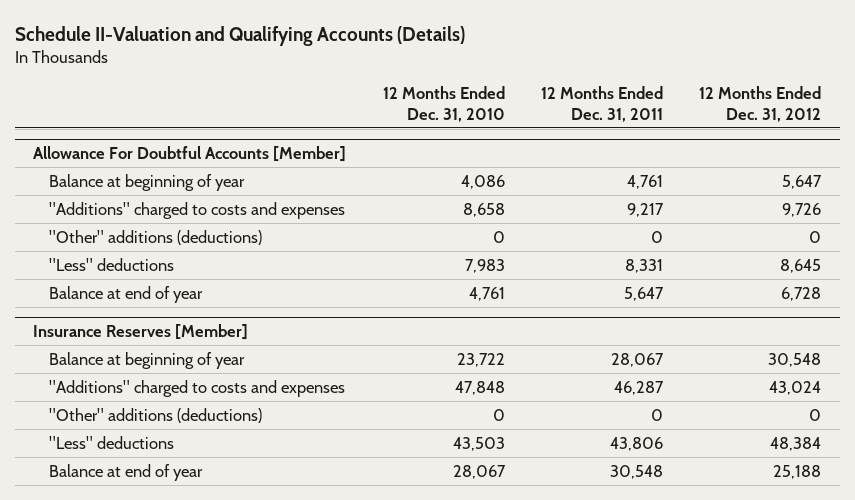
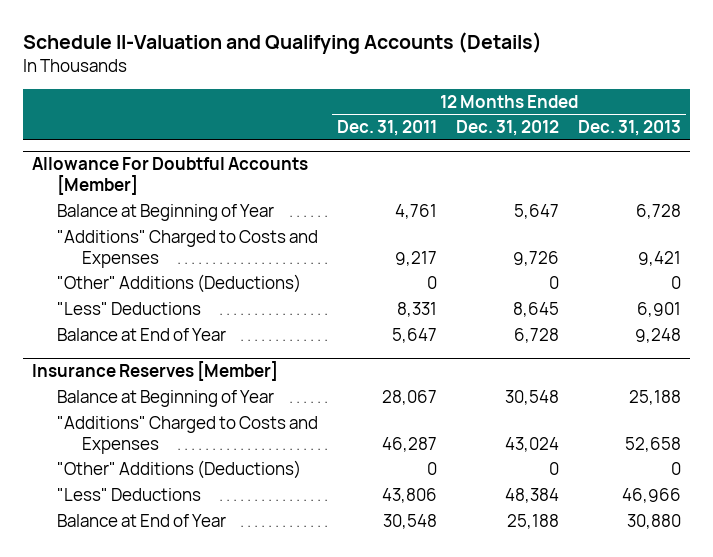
[382,86,505,122] 12 Months Ended Dec. 31, 2010 -> none
none -> [577,120,681,137] Dec. 31, 2013
[49,173,246,191] Balance at beginning of year -> [57,203,275,221] Balance at Beginning of Year
[49,201,346,219] "Additions" charged to costs and expenses -> [57,229,319,268] "Additions" Charged to Costs and Expenses
[49,229,263,245] "Other" additions (deductions) -> [57,273,302,293] "Other" Additions (Deductions)
[49,257,175,271] "Less" deductions -> [57,301,202,315] "Less" Deductions
[49,285,204,303] Balance at end of year -> [57,327,227,341] Balance at End of Year
[49,351,246,369] Balance at beginning of year -> [57,389,275,407] Balance at Beginning of Year
[49,379,346,397] "Additions" charged to costs and expenses -> [57,415,319,454] "Additions" Charged to Costs and Expenses
[49,407,263,423] "Other" additions (deductions) -> [57,459,302,479] "Other" Additions (Deductions)
[49,435,175,449] "Less" deductions -> [57,487,202,501] "Less" Deductions
[49,463,204,481] Balance at end of year -> [57,513,227,527] Balance at End of Year

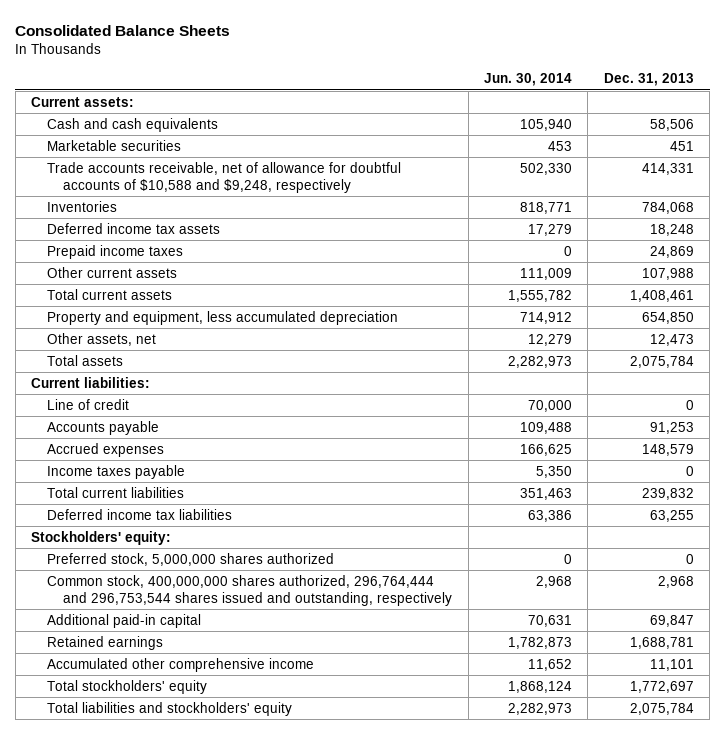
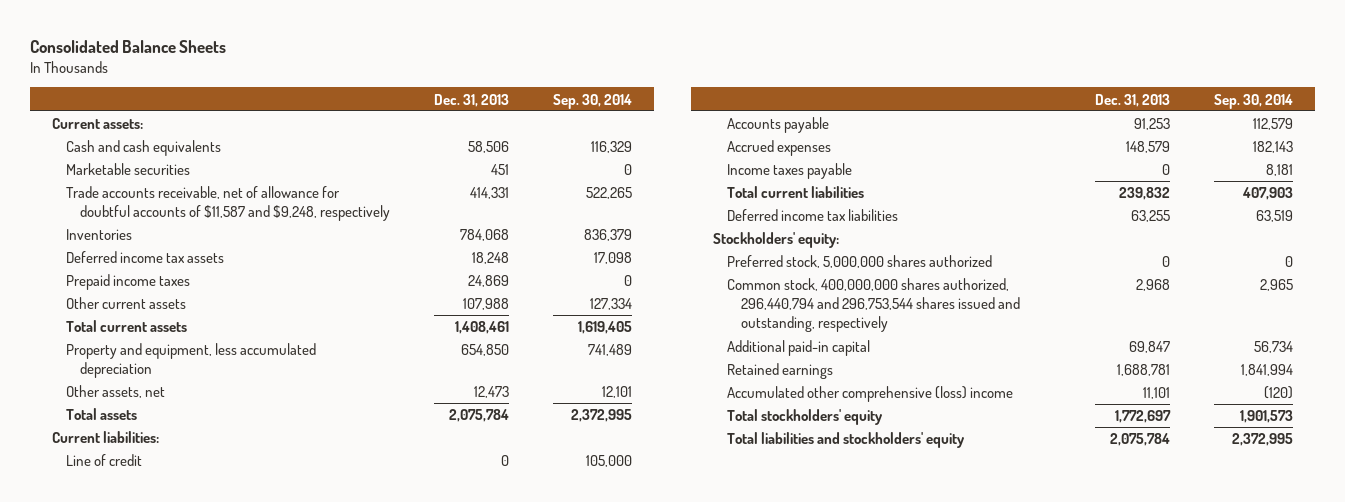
[484,73,573,87] Jun. 30, 2014 -> none
none -> [552,93,632,109] Sep. 30, 2014
[47,161,402,194] Trade accounts receivable, net of allowance for doubtful accounts of $10,588 and $9,248, respectively -> [65,186,390,222] Trade accounts receivable, net of allowance for doubtful accounts of $11,587 and $9,248, respectively
[47,574,453,607] Common stock, 400,000,000 shares authorized, 296,764,444 and 296,753,544 shares issued and outstanding, respectively -> [726,278,1021,333] Common stock, 400,000,000 shares authorized, 296,440,794 and 296,753,544 shares issued and outstanding, respectively
[47,657,315,672] Accumulated other comprehensive income -> [726,386,1013,403] Accumulated other comprehensive (loss) income

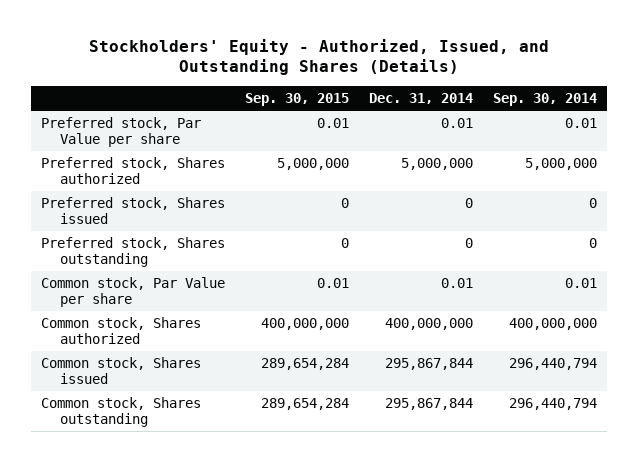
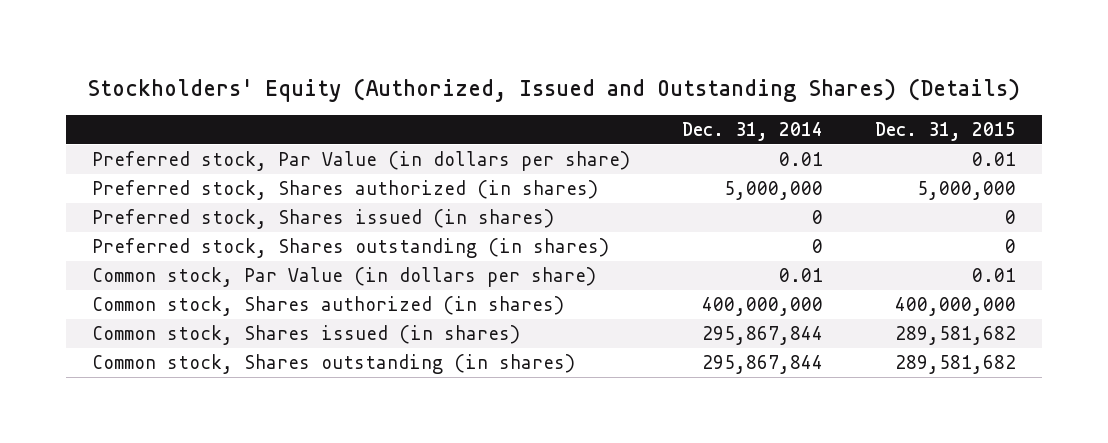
[88,38,549,76] Stockholders' Equity - Authorized, Issued, and Outstanding Shares (Details) -> [86,77,1020,102] Stockholders' Equity (Authorized, Issued and Outstanding Shares) (Details)
[244,92,349,106] Sep. 30, 2015 -> none
[492,92,597,106] Sep. 30, 2014 -> none
none -> [874,122,1016,142] Dec. 31, 2015
[40,117,201,148] Preferred stock, Par Value per share -> [92,150,631,171] Preferred stock, Par Value (in dollars per share)
[40,157,225,185] Preferred stock, Shares authorized -> [92,179,599,200] Preferred stock, Shares authorized (in shares)
[40,197,225,225] Preferred stock, Shares issued -> [92,208,555,229] Preferred stock, Shares issued (in shares)
[40,237,225,268] Preferred stock, Shares outstanding -> [92,237,610,258] Preferred stock, Shares outstanding (in shares)
[40,277,225,308] Common stock, Par Value per share -> [92,266,597,287] Common stock, Par Value (in dollars per share)
[40,317,201,345] Common stock, Shares authorized -> [92,295,565,316] Common stock, Shares authorized (in shares)
[40,357,201,385] Common stock, Shares issued -> [92,324,521,345] Common stock, Shares issued (in shares)
[40,397,201,428] Common stock, Shares outstanding -> [92,353,576,374] Common stock, Shares outstanding (in shares)

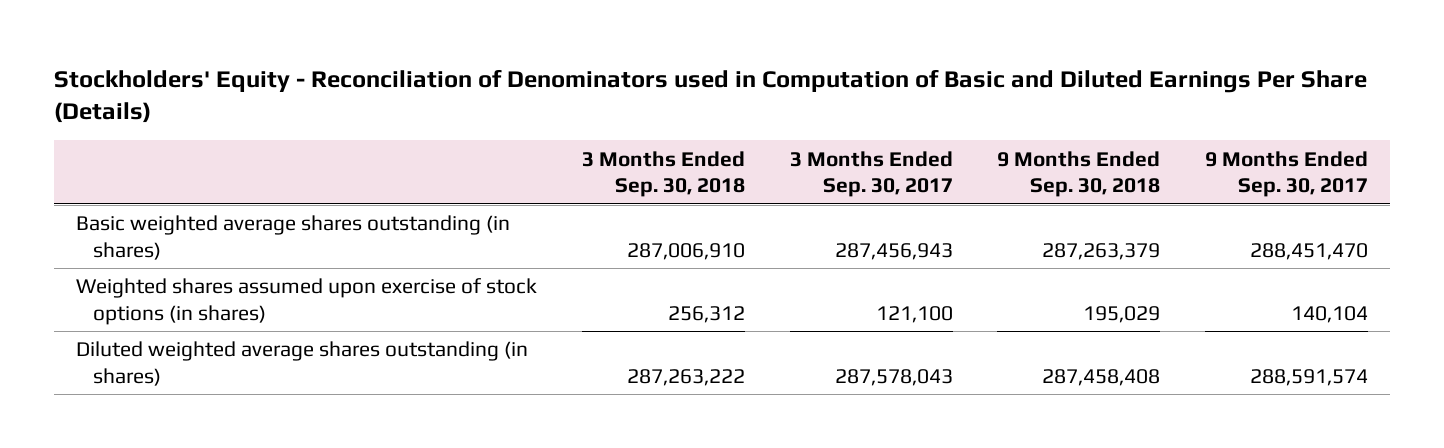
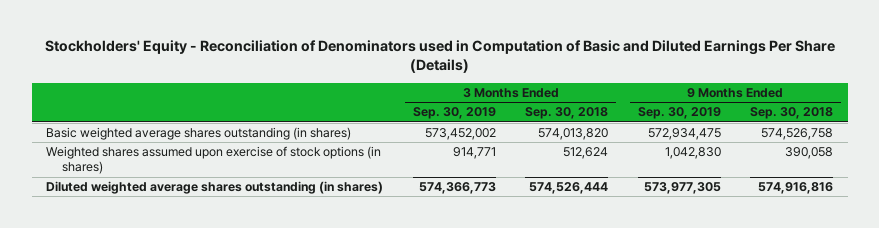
[789,150,953,198] 3 Months Ended Sep. 30, 2017 -> none
[1205,150,1369,198] 9 Months Ended Sep. 30, 2017 -> none
none -> [412,107,496,120] Sep. 30, 2019
none -> [637,107,721,120] Sep. 30, 2019
[626,242,745,260] 287,006,910 -> [538,128,609,141] 574,013,820
[1042,242,1161,260] 287,263,379 -> [761,128,834,141] 574,526,758
[667,305,745,323] 256,312 -> [563,147,609,160] 512,624
[1083,305,1161,323] 195,029 -> [785,147,834,160] 390,058
[626,368,745,386] 287,263,222 -> [529,182,609,195] 574,526,444
[1042,368,1161,386] 287,458,408 -> [758,182,834,195] 574,916,816

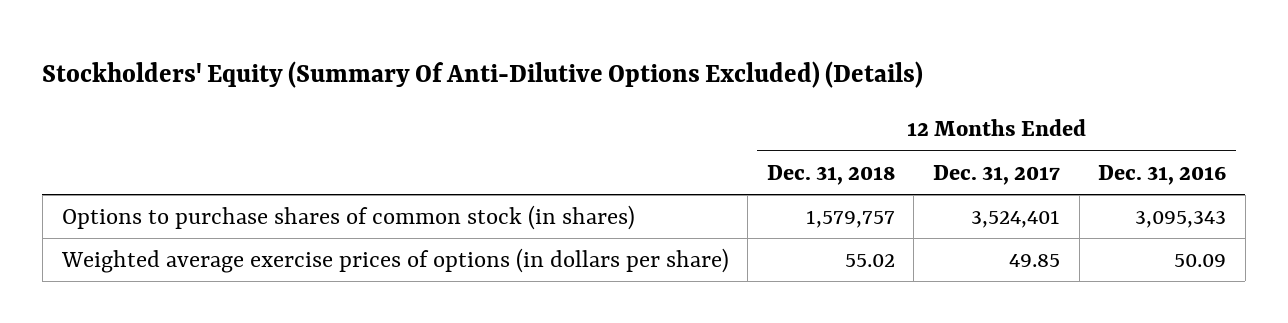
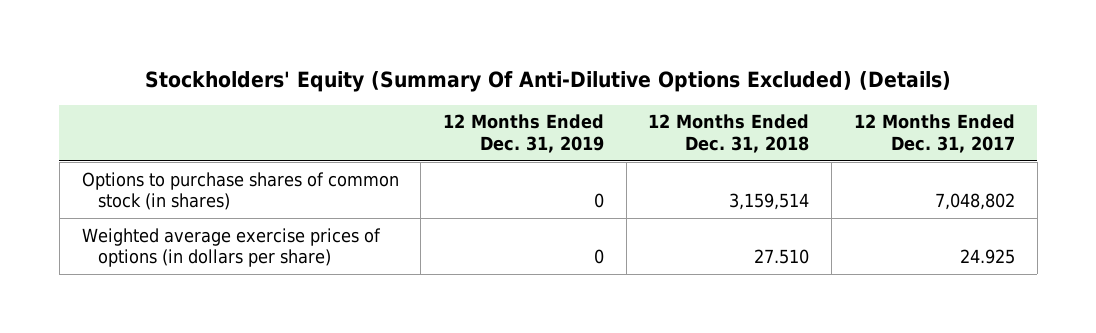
[1098,164,1227,185] Dec. 31, 2016 -> none
none -> [442,114,604,153] 12 Months Ended Dec. 31, 2019
[805,209,895,228] 1,579,757 -> [729,193,810,211] 3,159,514
[971,209,1061,228] 3,524,401 -> [934,193,1015,211] 7,048,802
[844,253,895,267] 55.02 -> [754,249,810,265] 27.510
[1009,253,1061,267] 49.85 -> [959,249,1015,265] 24.925

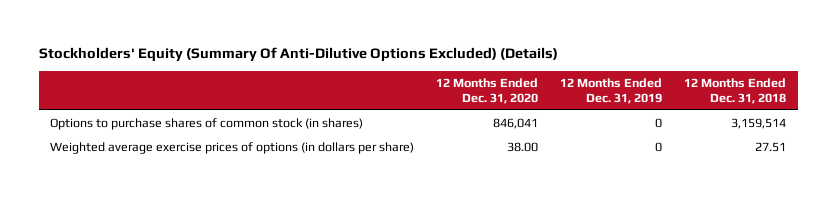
[853,114,1015,153] 12 Months Ended Dec. 31, 2017 -> none
none -> [436,77,539,104] 12 Months Ended Dec. 31, 2020
[754,249,810,265] 27.510 -> [755,142,787,153] 27.51

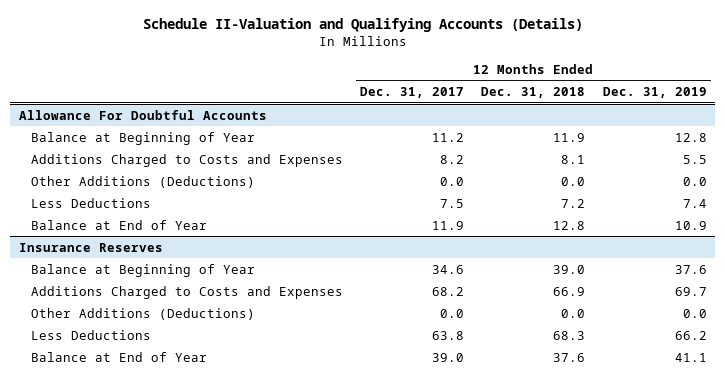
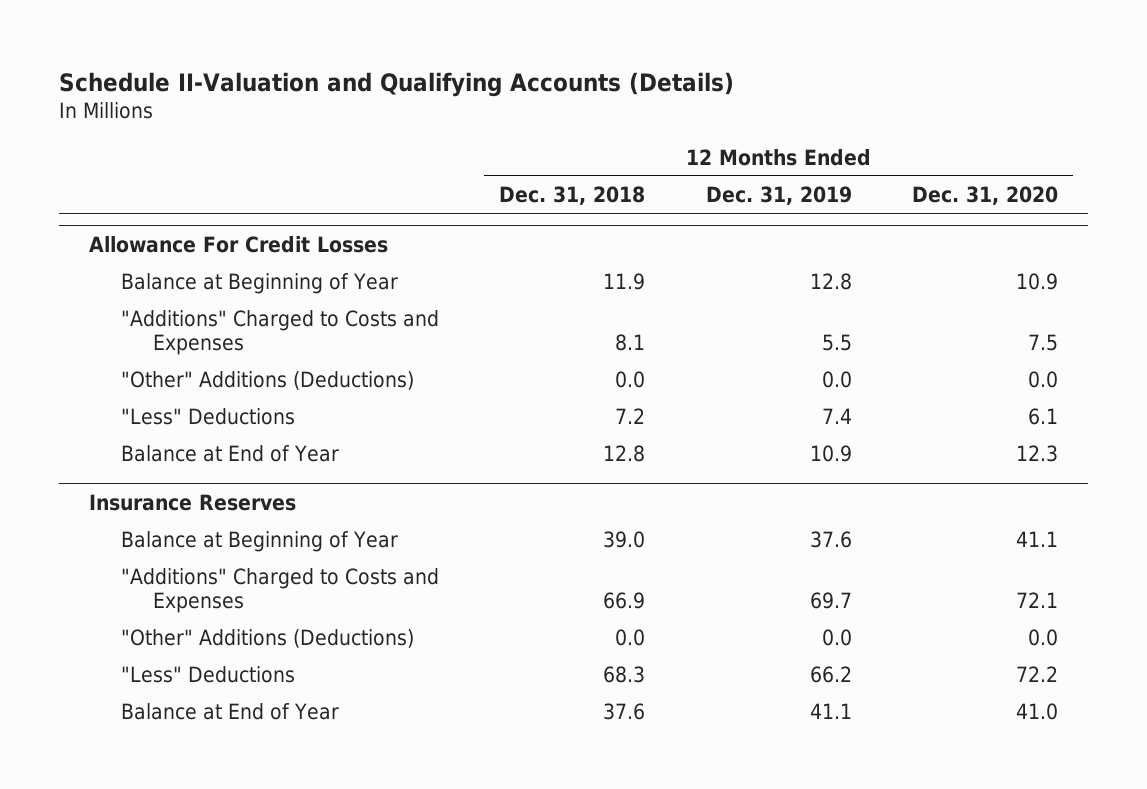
[360,87,465,99] Dec. 31, 2017 -> none
none -> [911,185,1058,205] Dec. 31, 2020
[18,109,267,120] Allowance For Doubtful Accounts -> [89,236,389,254] Allowance For Credit Losses
[31,153,344,167] Additions Charged to Costs and Expenses -> [121,310,440,355] "Additions" Charged to Costs and Expenses
[31,175,256,188] Other Additions (Deductions) -> [121,371,415,391] "Other" Additions (Deductions)
[31,197,152,208] Less Deductions -> [121,408,296,426] "Less" Deductions
[31,285,344,299] Additions Charged to Costs and Expenses -> [121,568,440,613] "Additions" Charged to Costs and Expenses
[31,307,256,320] Other Additions (Deductions) -> [121,629,415,649] "Other" Additions (Deductions)
[31,329,152,340] Less Deductions -> [121,666,296,684] "Less" Deductions

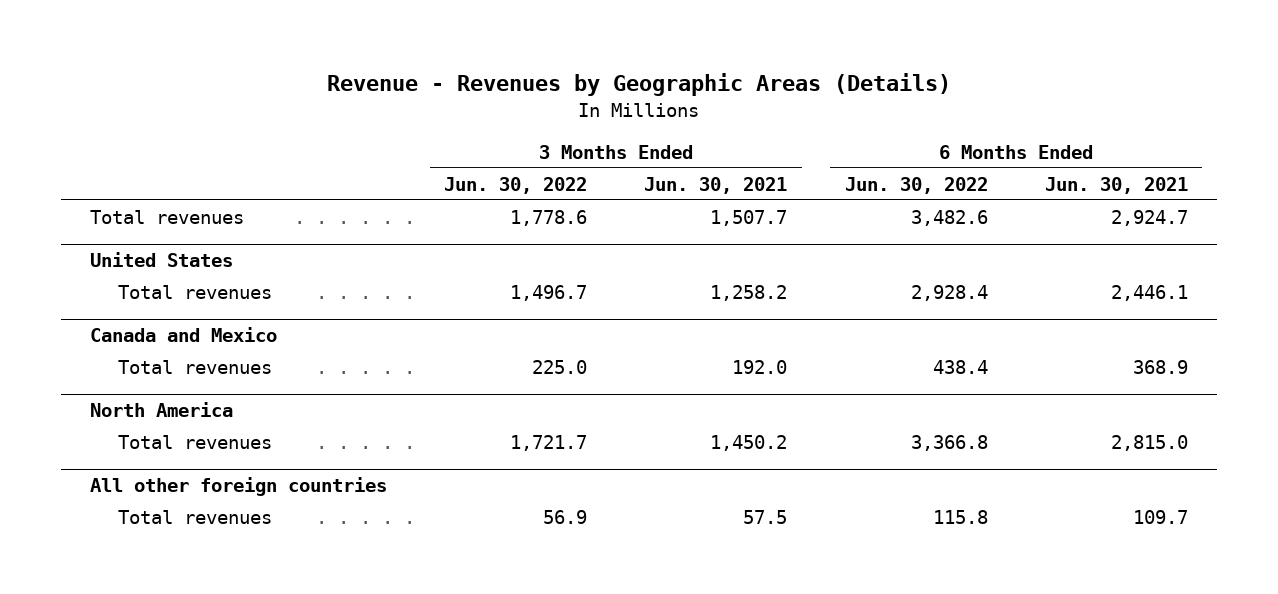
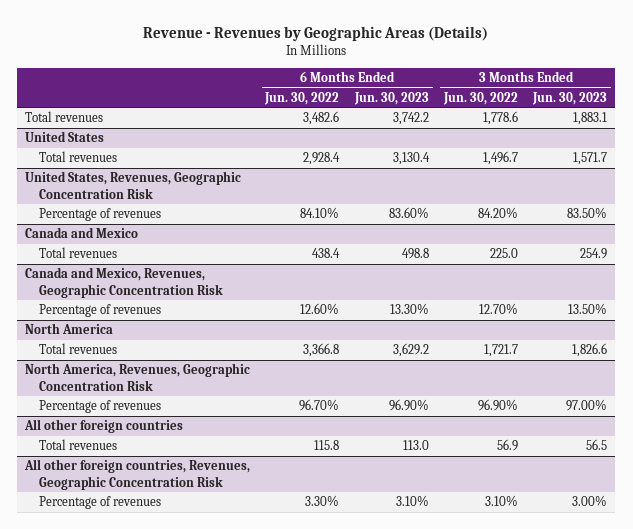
[644,176,788,194] Jun. 30, 2021 -> none
[1045,176,1189,194] Jun. 30, 2021 -> none
none -> [353,91,429,105] Jun. 30, 2023
none -> [532,91,608,105] Jun. 30, 2023
none -> [25,171,242,199] United States, Revenues, Geographic Concentration Risk
none -> [38,208,161,222] Percentage of revenues
none -> [25,267,223,298] Canada and Mexico, Revenues, Geographic Concentration Risk
none -> [38,304,161,318] Percentage of revenues
none -> [25,363,251,391] North America, Revenues, Geographic Concentration Risk
none -> [38,400,161,414] Percentage of revenues
none -> [24,459,251,490] All other foreign countries, Revenues, Geographic Concentration Risk
none -> [38,496,161,510] Percentage of revenues

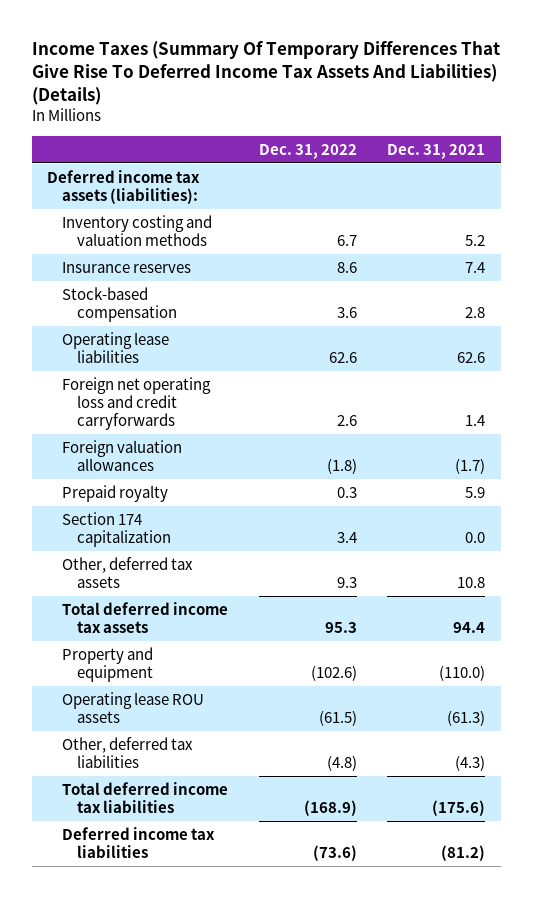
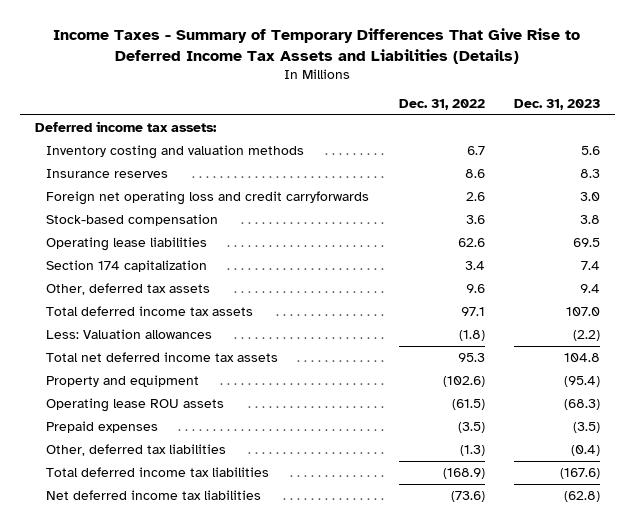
[31,40,500,105] Income Taxes (Summary Of Temporary Differences That Give Rise To Deferred Income Tax Assets And Liabilities) (Details) -> [53,28,581,64] Income Taxes - Summary of Temporary Differences That Give Rise to Deferred Income Tax Assets and Liabilities (Details)
[387,143,486,159] Dec. 31, 2021 -> none
none -> [514,99,601,111] Dec. 31, 2023
[47,169,201,204] Deferred income tax assets (liabilities): -> [34,120,217,132] Deferred income tax assets:
[61,376,211,431] Foreign net operating loss and credit carryforwards -> [45,190,369,205] Foreign net operating loss and credit carryforwards
[61,439,182,471] Foreign valuation allowances -> none
[61,484,168,502] Prepaid royalty -> none
[336,576,357,588] 9.3 -> [465,283,485,293] 9.6
[324,621,357,633] 95.3 -> [460,306,485,316] 97.1
none -> [45,328,212,339] Less: Valuation allowances
none -> [45,351,278,362] Total net deferred income tax assets
none -> [45,420,158,433] Prepaid expenses
[326,754,357,771] (4.8) -> [459,444,485,456] (1.3)
[61,826,215,858] Deferred income tax liabilities -> [45,489,261,500] Net deferred income tax liabilities

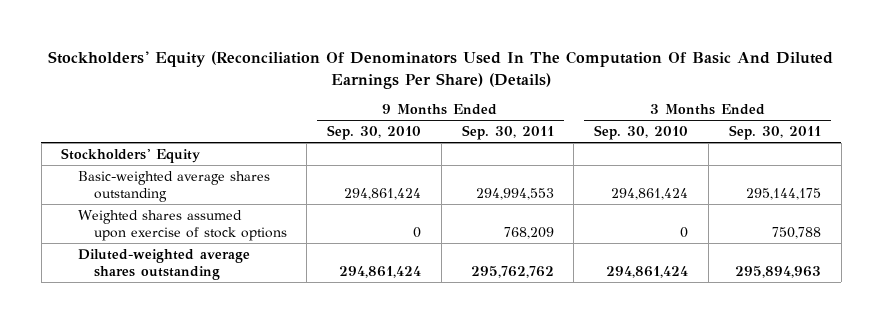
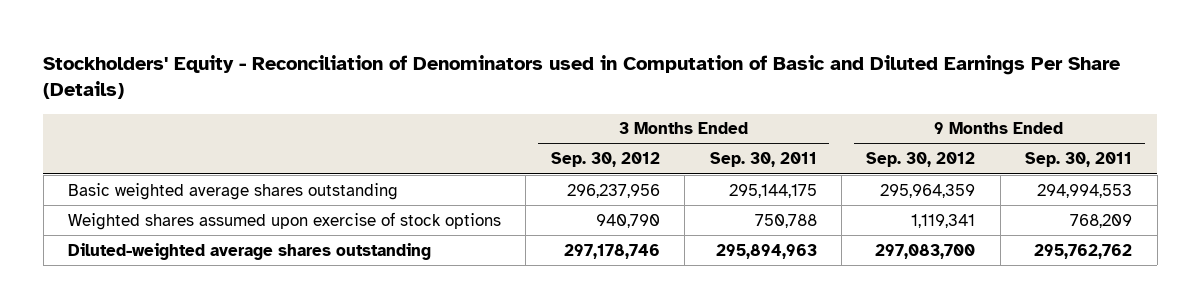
[48,50,834,89] Stockholders' Equity (Reconciliation Of Denominators Used In The Computation Of Basic And Diluted Earnings Per Share) (Details) -> [43,54,1121,100] Stockholders' Equity - Reconciliation of Denominators used in Computation of Basic and Diluted Earnings Per Share (Details)
[327,125,422,141] Sep. 30, 2010 -> none
[594,125,689,141] Sep. 30, 2010 -> none
none -> [550,152,660,168] Sep. 30, 2012
none -> [866,152,976,168] Sep. 30, 2012
[61,147,201,163] Stockholders' Equity -> none
[77,170,270,202] Basic-weighted average shares outstanding -> [67,182,398,200] Basic weighted average shares outstanding

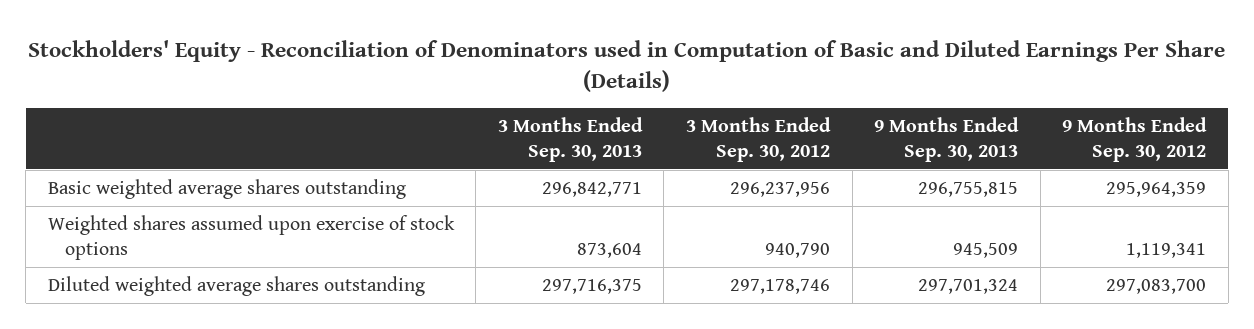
[709,152,817,168] Sep. 30, 2011 -> none
[1025,152,1133,168] Sep. 30, 2011 -> none
none -> [497,117,643,162] 3 Months Ended Sep. 30, 2013
none -> [874,117,1020,162] 9 Months Ended Sep. 30, 2013
[67,242,431,260] Diluted-weighted average shares outstanding -> [47,276,425,297] Diluted weighted average shares outstanding

